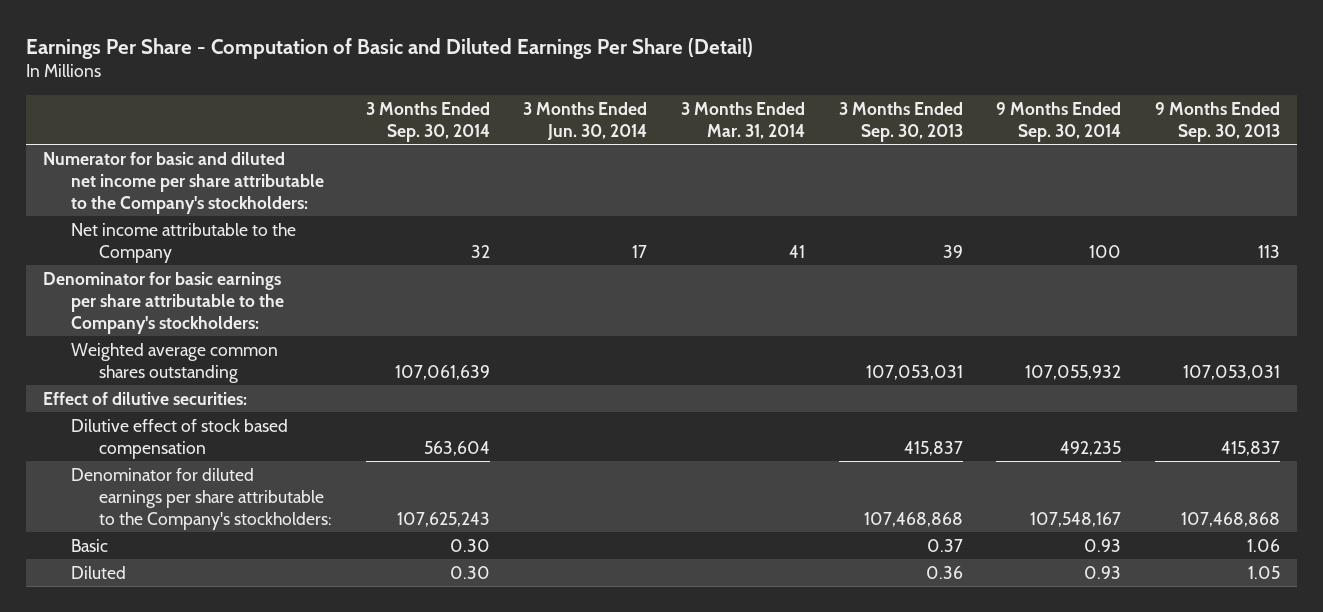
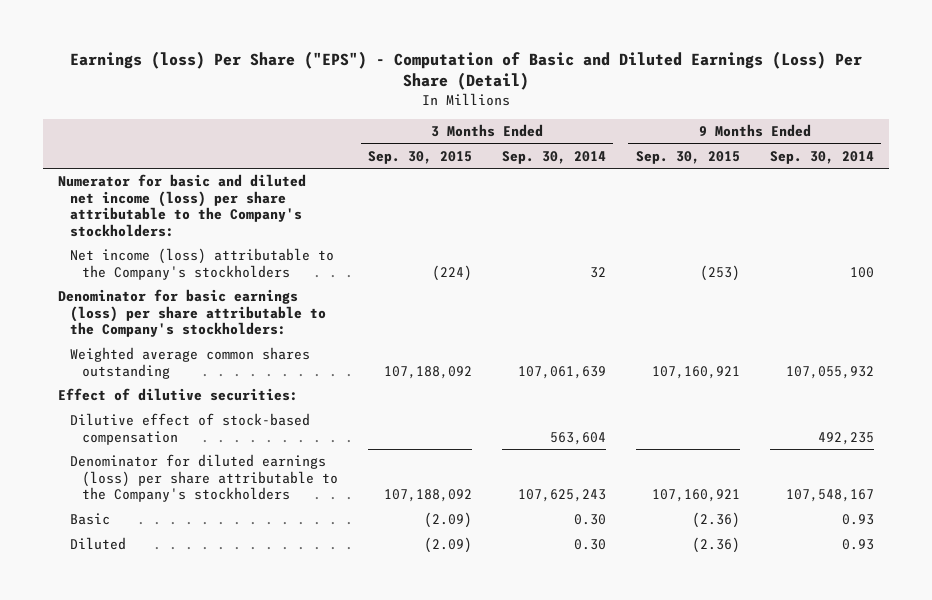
[26,37,754,59] Earnings Per Share - Computation of Basic and Diluted Earnings Per Share (Detail) -> [69,50,862,91] Earnings (loss) Per Share ("EPS") - Computation of Basic and Diluted Earnings (Loss) Per Share (Detail)
[523,101,648,140] 3 Months Ended Jun. 30, 2014 -> none
[681,101,806,139] 3 Months Ended Mar. 31, 2014 -> none
[838,101,963,142] 3 Months Ended Sep. 30, 2013 -> none
[1155,101,1281,142] 9 Months Ended Sep. 30, 2013 -> none
none -> [368,150,473,164] Sep. 30, 2015
none -> [635,150,740,164] Sep. 30, 2015
[43,151,325,214] Numerator for basic and diluted net income per share attributable to the Company's stockholders: -> [58,174,307,237] Numerator for basic and diluted net income (loss) per share attributable to the Company's stockholders:
[71,222,297,263] Net income attributable to the Company -> [70,248,335,280] Net income (loss) attributable to the Company's stockholders
[43,271,285,334] Denominator for basic earnings per share attributable to the Company's stockholders: -> [58,289,327,338] Denominator for basic earnings (loss) per share attributable to the Company's stockholders:
[71,418,289,459] Dilutive effect of stock based compensation -> [70,413,311,445] Dilutive effect of stock-based compensation
[71,467,333,530] Denominator for diluted earnings per share attributable to the Company's stockholders: -> [70,454,339,503] Denominator for diluted earnings (loss) per share attributable to the Company's stockholders

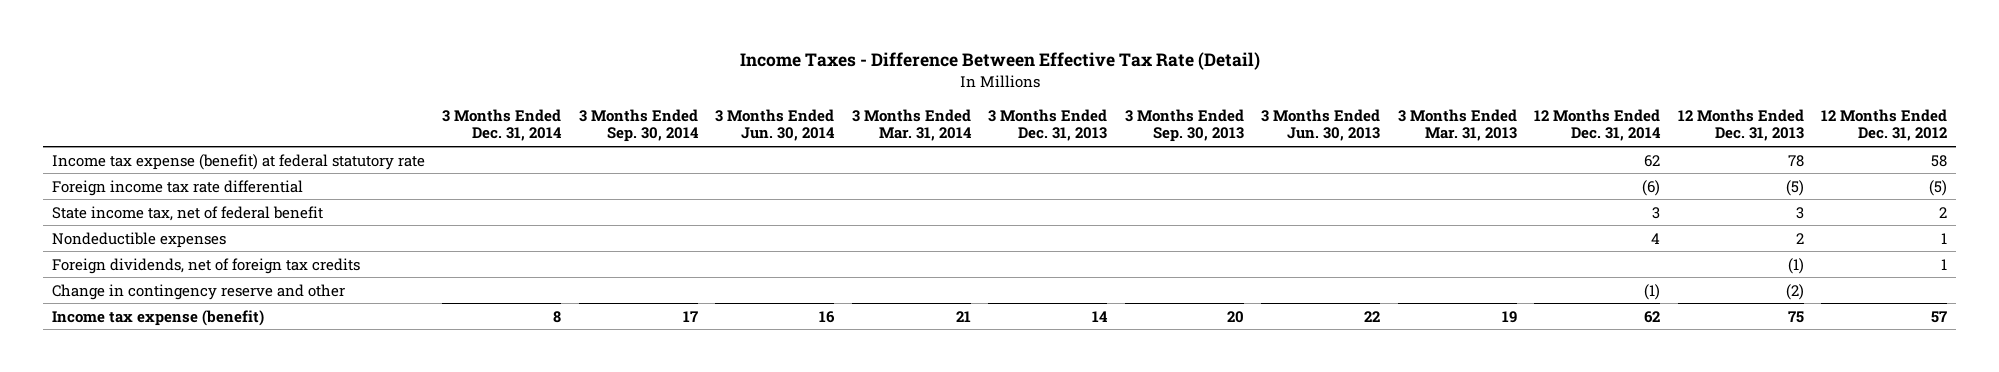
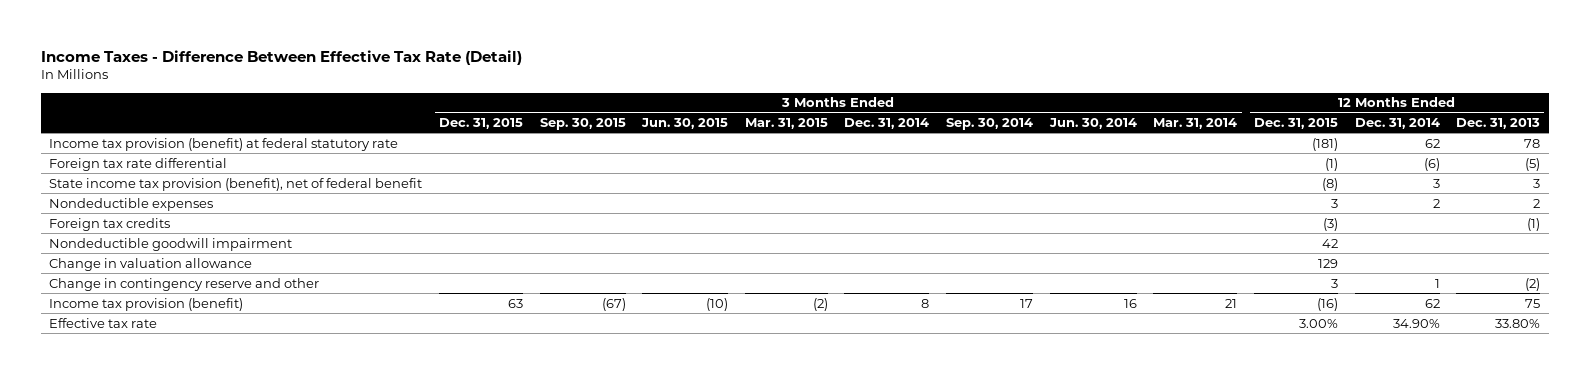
[988,108,1108,142] 3 Months Ended Dec. 31, 2013 -> none
[1124,108,1244,143] 3 Months Ended Sep. 30, 2013 -> none
[1261,108,1381,142] 3 Months Ended Jun. 30, 2013 -> none
[1397,108,1517,142] 3 Months Ended Mar. 31, 2013 -> none
[1821,108,1948,142] 12 Months Ended Dec. 31, 2012 -> none
none -> [438,117,523,129] Dec. 31, 2015
none -> [539,117,626,130] Sep. 30, 2015
none -> [641,117,729,129] Jun. 30, 2015
none -> [744,117,828,129] Mar. 31, 2015
none -> [1254,117,1339,129] Dec. 31, 2015
[51,153,425,170] Income tax expense (benefit) at federal statutory rate -> [49,137,399,151] Income tax provision (benefit) at federal statutory rate
[51,179,303,196] Foreign income tax rate differential -> [49,157,228,171] Foreign tax rate differential
[51,205,323,221] State income tax, net of federal benefit -> [49,177,423,191] State income tax provision (benefit), net of federal benefit
[1651,232,1661,244] 4 -> [1432,198,1440,208] 2
[51,257,360,274] Foreign dividends, net of foreign tax credits -> [49,217,171,231] Foreign tax credits
none -> [49,237,293,251] Nondeductible goodwill impairment
none -> [49,257,253,271] Change in valuation allowance
[1644,283,1661,300] (1) -> [1434,278,1440,288] 1
[51,309,264,326] Income tax expense (benefit) -> [49,297,244,311] Income tax provision (benefit)
none -> [49,317,158,328] Effective tax rate

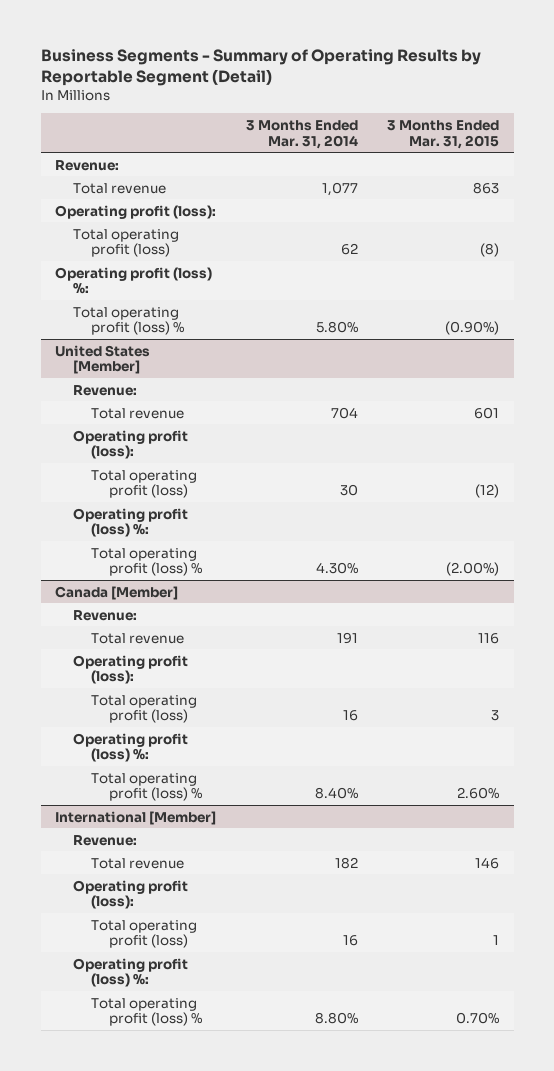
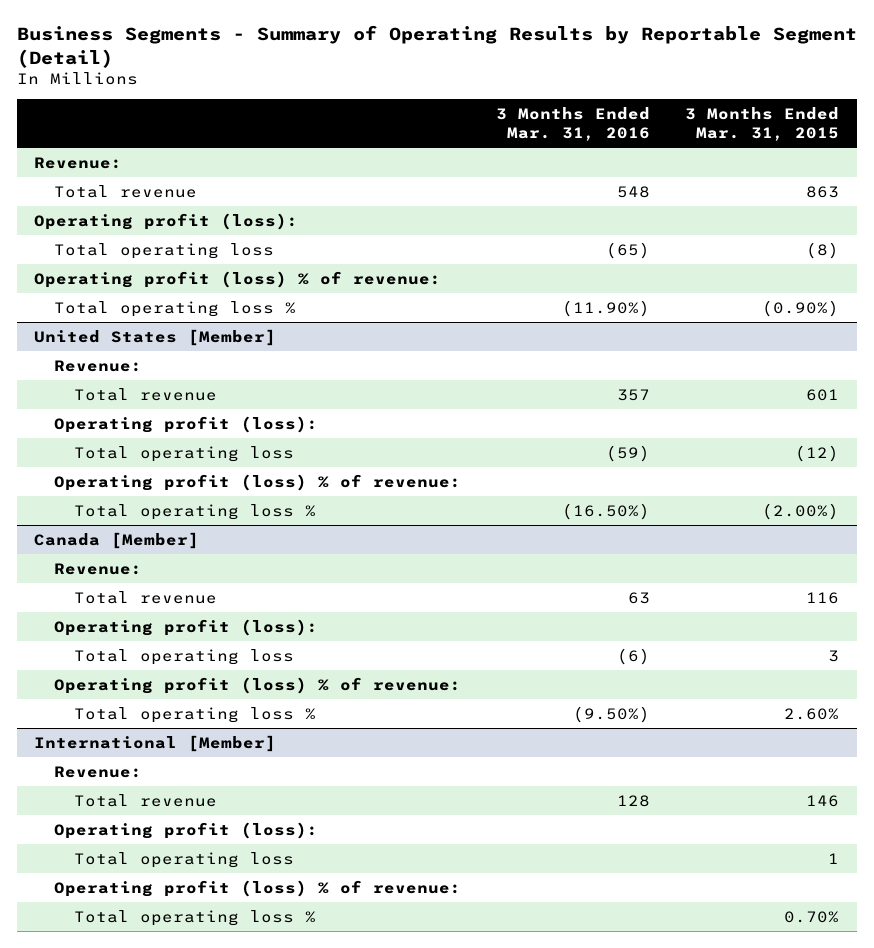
[245,119,358,149] 3 Months Ended Mar. 31, 2014 -> none
none -> [496,106,651,141] 3 Months Ended Mar. 31, 2016
[73,228,180,258] Total operating profit (loss) -> [54,242,275,259] Total operating loss
[55,266,213,295] Operating profit (loss) %: -> [34,270,442,288] Operating profit (loss) % of revenue:
[73,306,185,336] Total operating profit (loss) % -> [54,300,297,317] Total operating loss %
[91,469,198,499] Total operating profit (loss) -> [74,445,295,462] Total operating loss
[73,507,189,538] Operating profit (loss) %: -> [54,473,462,491] Operating profit (loss) % of revenue:
[91,547,203,577] Total operating profit (loss) % -> [74,503,317,520] Total operating loss %
[91,694,198,724] Total operating profit (loss) -> [74,648,295,665] Total operating loss
[73,732,189,763] Operating profit (loss) %: -> [54,676,462,694] Operating profit (loss) % of revenue:
[91,772,203,802] Total operating profit (loss) % -> [74,706,317,723] Total operating loss %
[91,919,198,949] Total operating profit (loss) -> [74,851,295,868] Total operating loss
[73,957,189,988] Operating profit (loss) %: -> [54,879,462,897] Operating profit (loss) % of revenue:
[91,997,203,1027] Total operating profit (loss) % -> [74,909,317,926] Total operating loss %

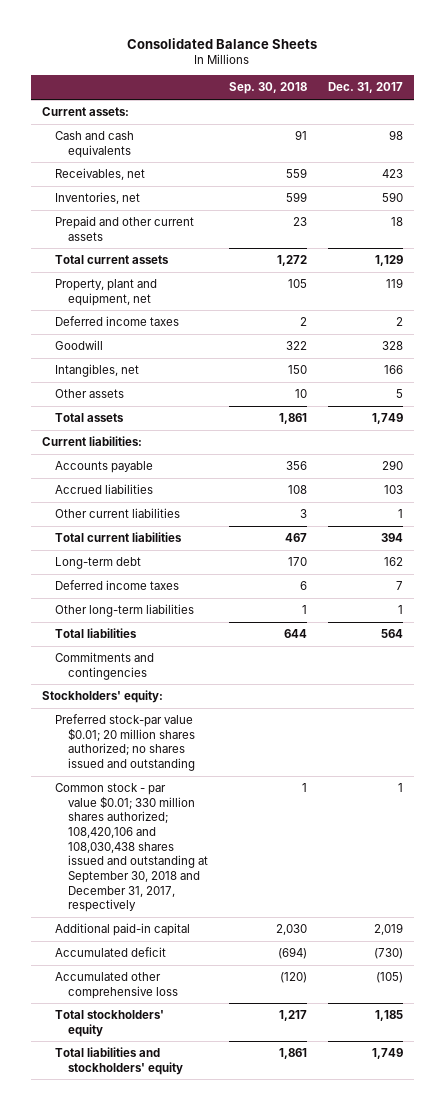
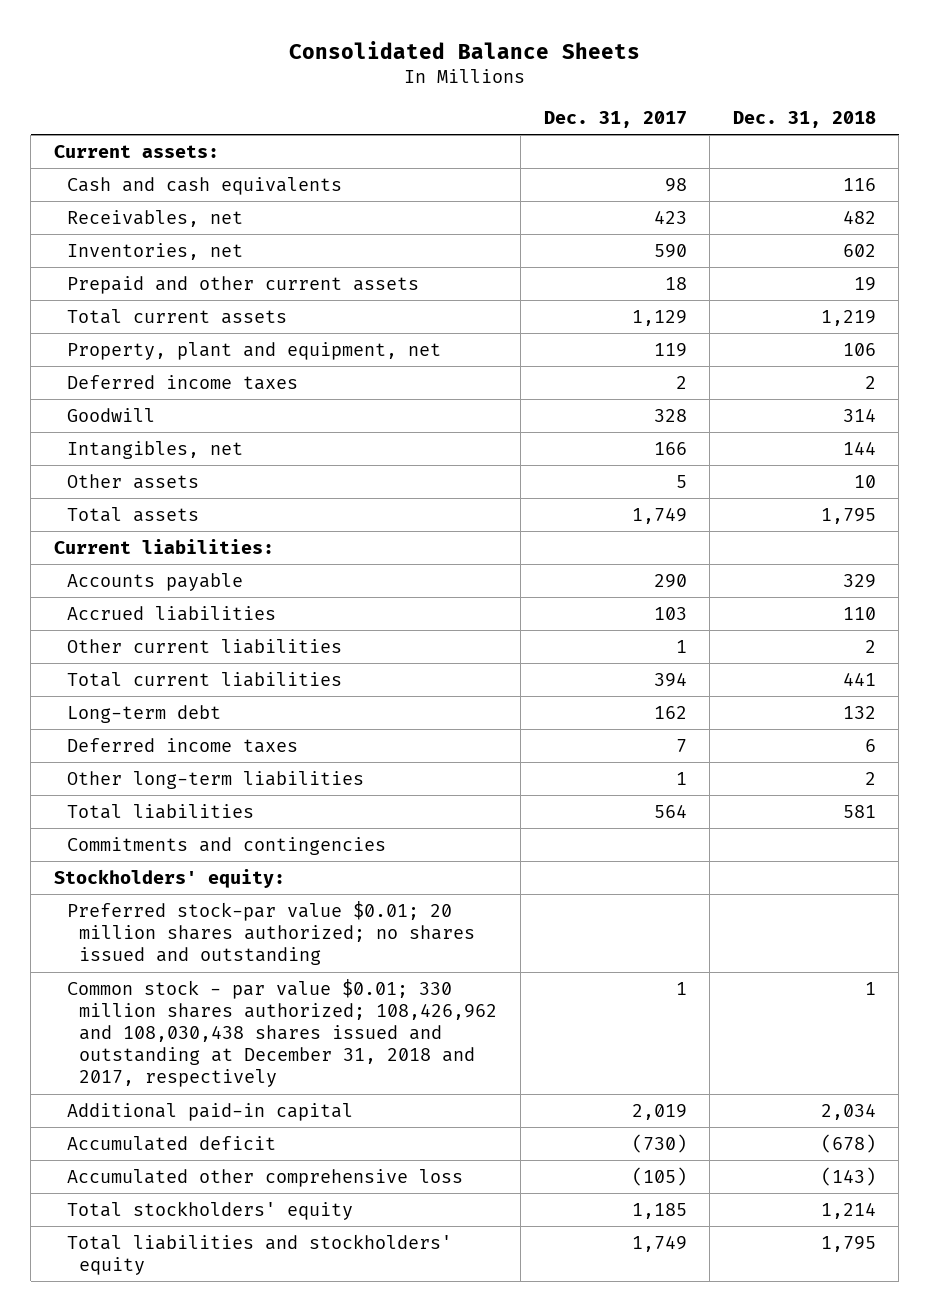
[229,82,308,95] Sep. 30, 2018 -> none
none -> [732,110,876,128] Dec. 31, 2018
[55,782,209,913] Common stock - par value $0.01; 330 million shares authorized; 108,420,106 and 108,030,438 shares issued and outstanding at September 30, 2018 and December 31, 2017, respectively -> [66,979,498,1088] Common stock - par value $0.01; 330 million shares authorized; 108,426,962 and 108,030,438 shares issued and outstanding at December 31, 2018 and 2017, respectively

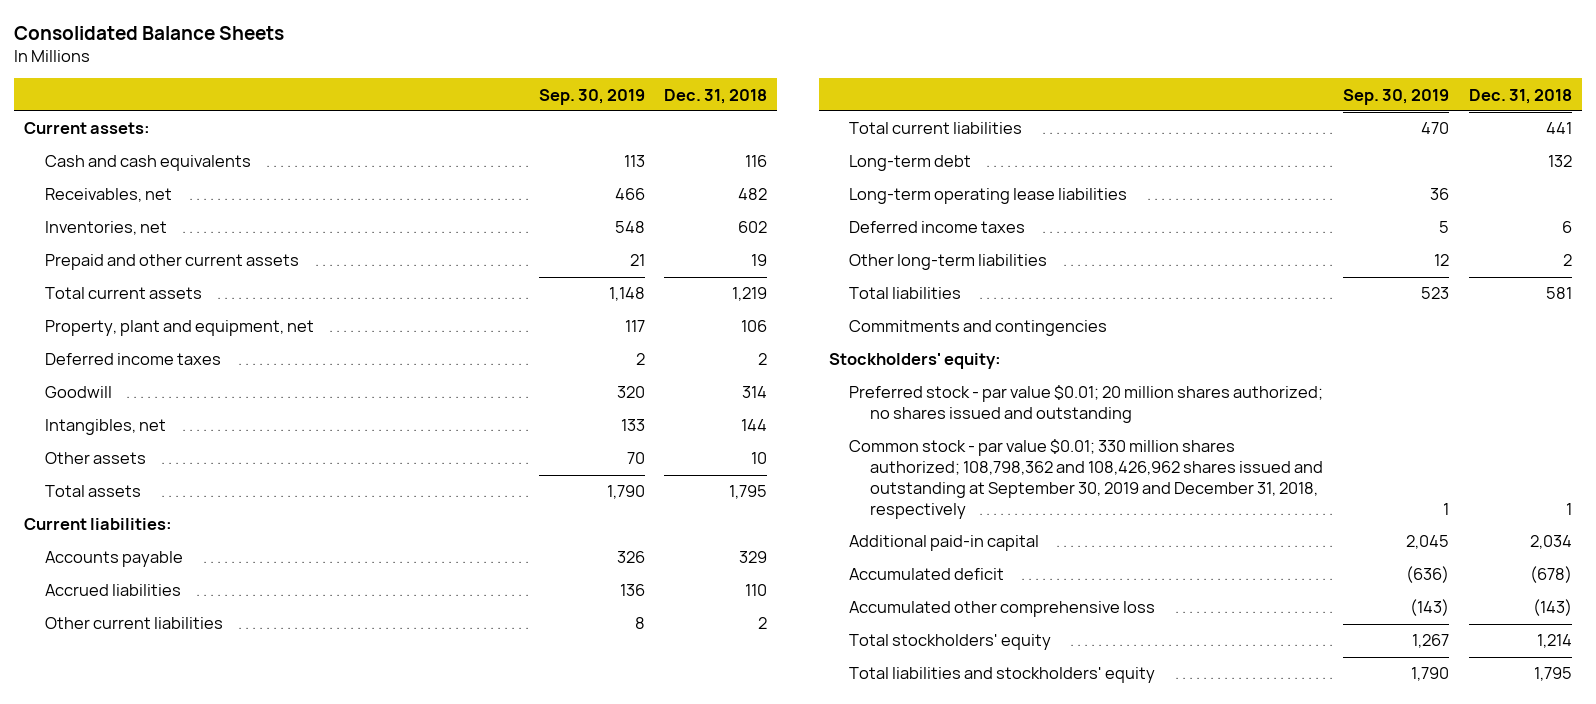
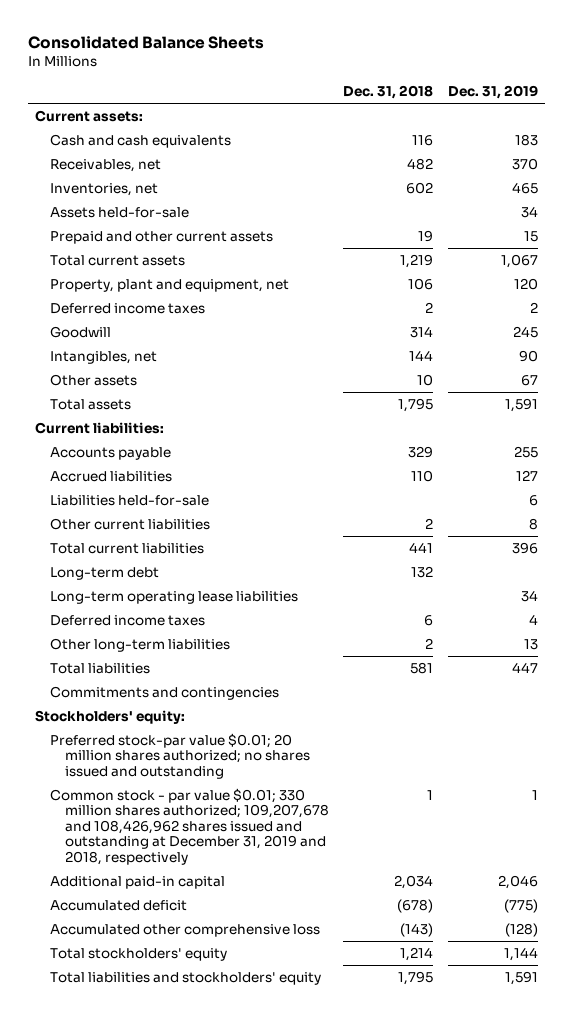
[538,88,645,105] Sep. 30, 2019 -> none
none -> [447,85,538,100] Dec. 31, 2019
none -> [49,206,189,218] Assets held-for-sale
none -> [49,494,209,506] Liabilities held-for-sale
[849,385,1324,424] Preferred stock - par value $0.01; 20 million shares authorized; no shares issued and outstanding -> [49,732,310,779] Preferred stock-par value $0.01; 20 million shares authorized; no shares issued and outstanding
[849,439,1323,519] Common stock - par value $0.01; 330 million shares authorized; 108,798,362 and 108,426,962 shares issued and outstanding at September 30, 2019 and December 31, 2018, respectively -> [49,787,329,865] Common stock - par value $0.01; 330 million shares authorized; 109,207,678 and 108,426,962 shares issued and outstanding at December 31, 2019 and 2018, respectively

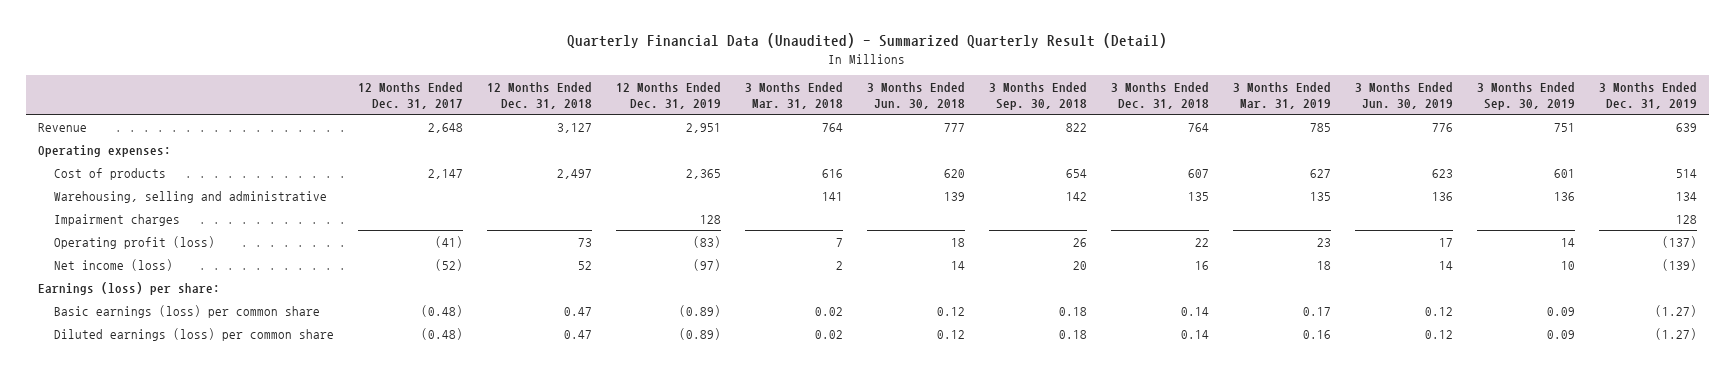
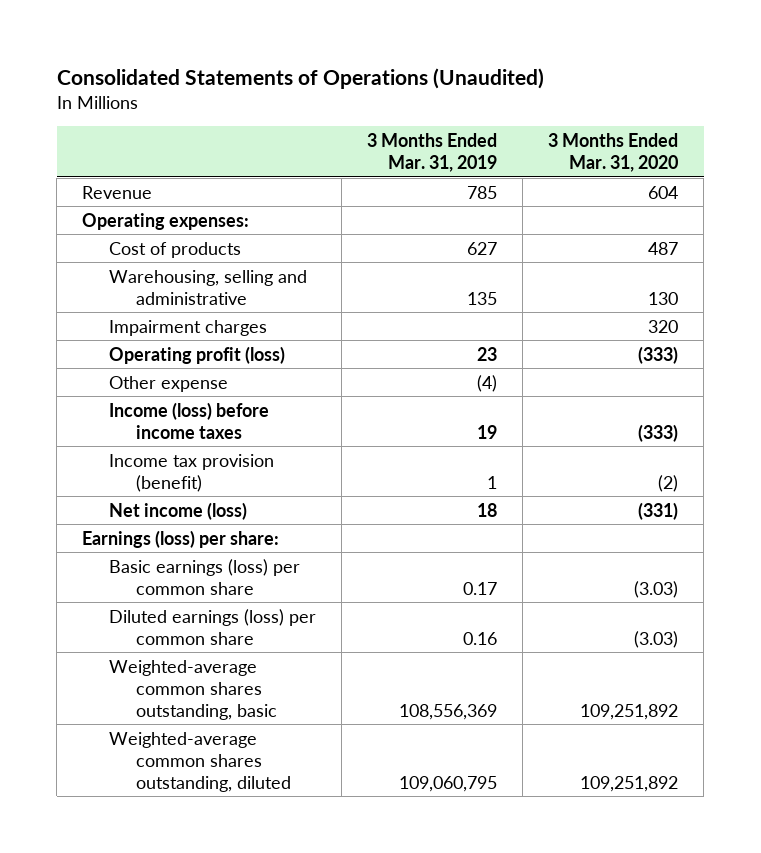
[567,33,1168,49] Quarterly Financial Data (Unaudited) - Summarized Quarterly Result (Detail) -> [56,67,544,89] Consolidated Statements of Operations (Unaudited)
[357,81,463,110] 12 Months Ended Dec. 31, 2017 -> none
[486,81,592,110] 12 Months Ended Dec. 31, 2018 -> none
[615,81,721,110] 12 Months Ended Dec. 31, 2019 -> none
[744,81,843,110] 3 Months Ended Mar. 31, 2018 -> none
[866,81,965,110] 3 Months Ended Jun. 30, 2018 -> none
[988,81,1087,111] 3 Months Ended Sep. 30, 2018 -> none
[1110,81,1209,110] 3 Months Ended Dec. 31, 2018 -> none
[1354,81,1453,110] 3 Months Ended Jun. 30, 2019 -> none
[1476,81,1575,111] 3 Months Ended Sep. 30, 2019 -> none
[1598,81,1697,110] 3 Months Ended Dec. 31, 2019 -> none
none -> [548,132,679,172] 3 Months Ended Mar. 31, 2020
none -> [109,375,229,392] Other expense
none -> [109,401,270,439] Income (loss) before income taxes
none -> [109,453,275,492] Income tax provision (benefit)
none -> [109,659,277,720] Weighted-average common shares outstanding, basic
none -> [109,731,291,792] Weighted-average common shares outstanding, diluted

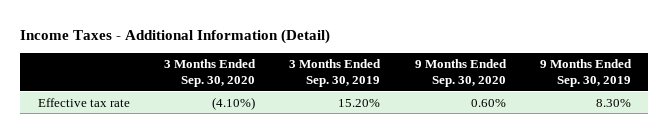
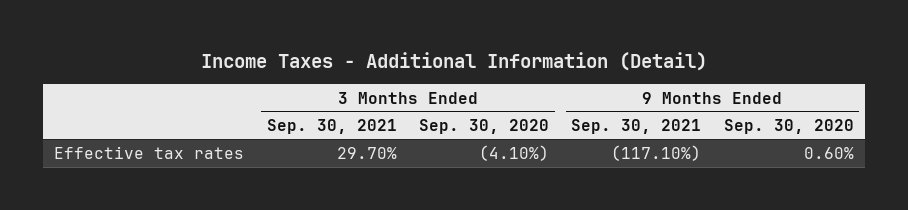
[289,59,382,88] 3 Months Ended Sep. 30, 2019 -> none
[540,59,633,88] 9 Months Ended Sep. 30, 2019 -> none
none -> [266,118,397,134] Sep. 30, 2021
none -> [571,118,702,134] Sep. 30, 2021
[37,97,130,107] Effective tax rate -> [54,146,245,160] Effective tax rates

